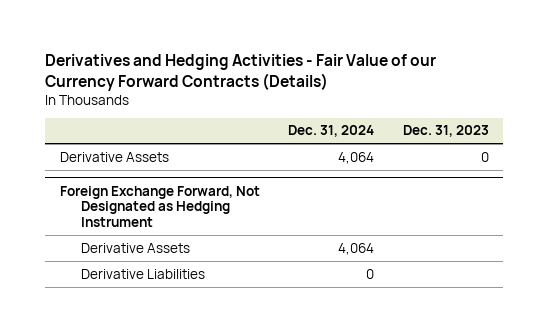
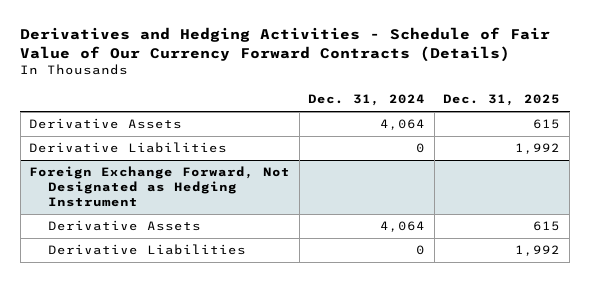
[45,53,437,91] Derivatives and Hedging Activities - Fair Value of our Currency Forward Contracts (Details) -> [20,27,551,62] Derivatives and Hedging Activities - Schedule of Fair Value of Our Currency Forward Contracts (Details)
[402,125,489,138] Dec. 31, 2023 -> none
none -> [443,94,561,107] Dec. 31, 2025
none -> [29,142,228,154] Derivative Liabilities

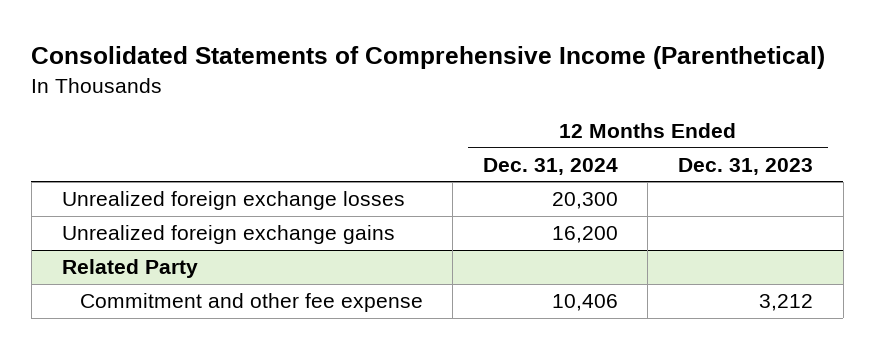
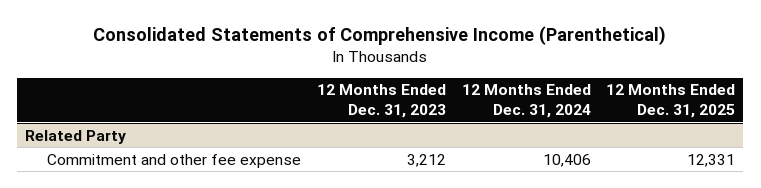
none -> [606,84,736,119] 12 Months Ended Dec. 31, 2025
[61,191,405,211] Unrealized foreign exchange losses -> none
[61,225,395,245] Unrealized foreign exchange gains -> none

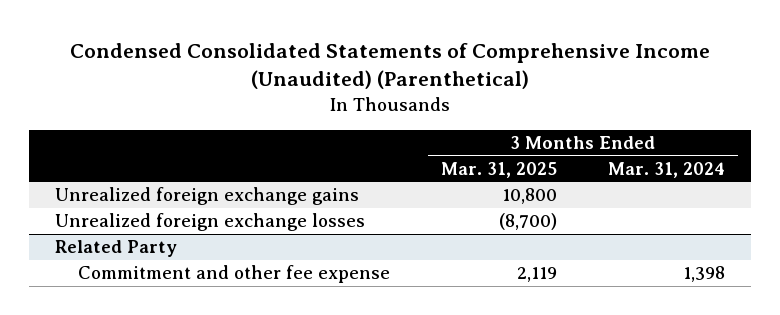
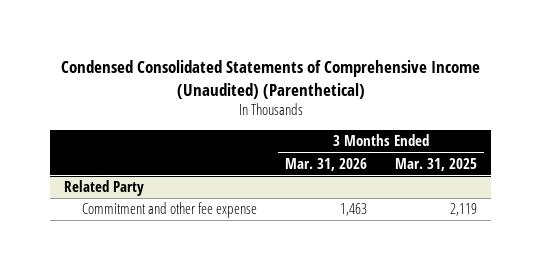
[608,161,726,178] Mar. 31, 2024 -> none
none -> [285,157,368,171] Mar. 31, 2026
[54,187,359,206] Unrealized foreign exchange gains -> none
[54,213,365,232] Unrealized foreign exchange losses -> none

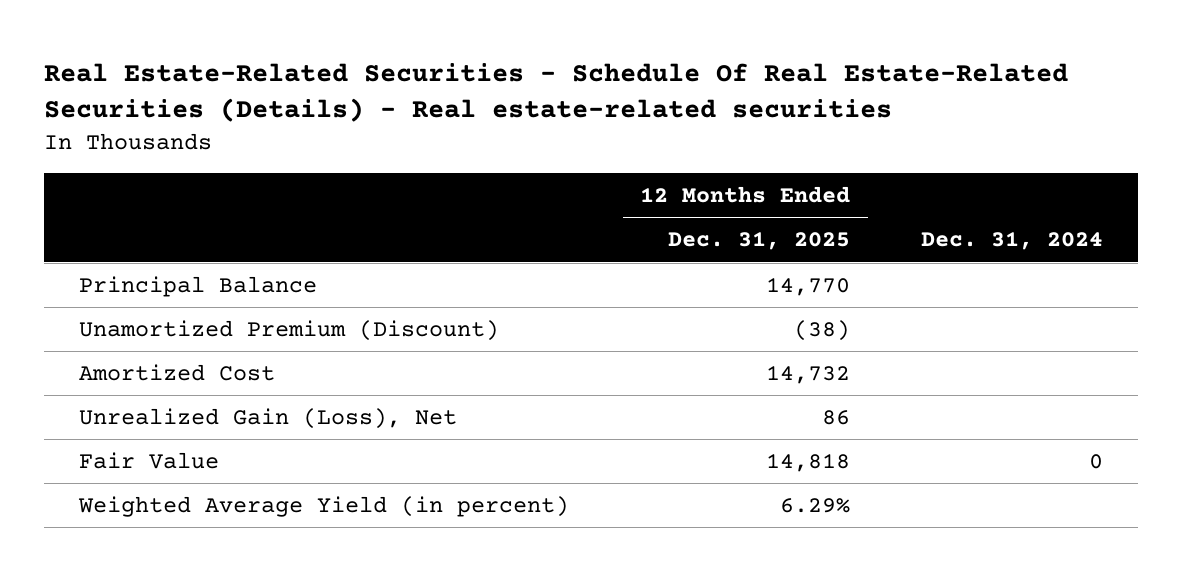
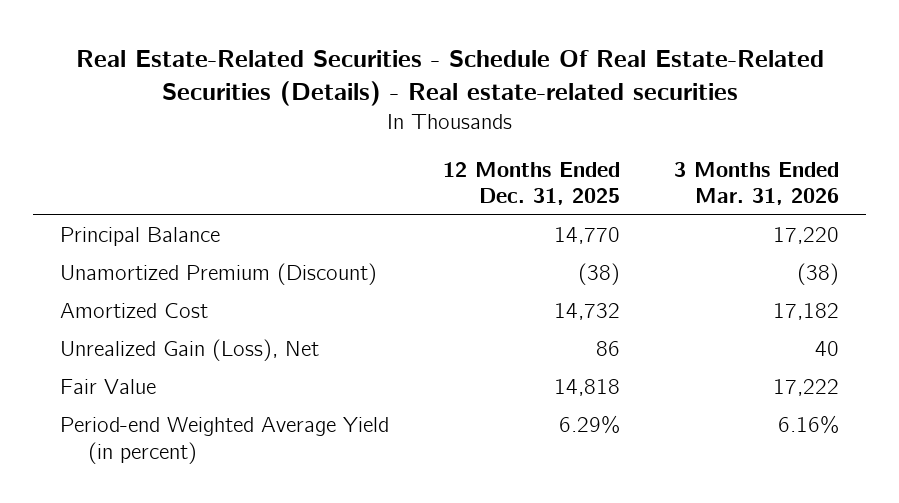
[920,231,1103,251] Dec. 31, 2024 -> none
none -> [674,162,840,206] 3 Months Ended Mar. 31, 2026
[78,496,570,518] Weighted Average Yield (in percent) -> [60,417,390,464] Period-end Weighted Average Yield (in percent)

